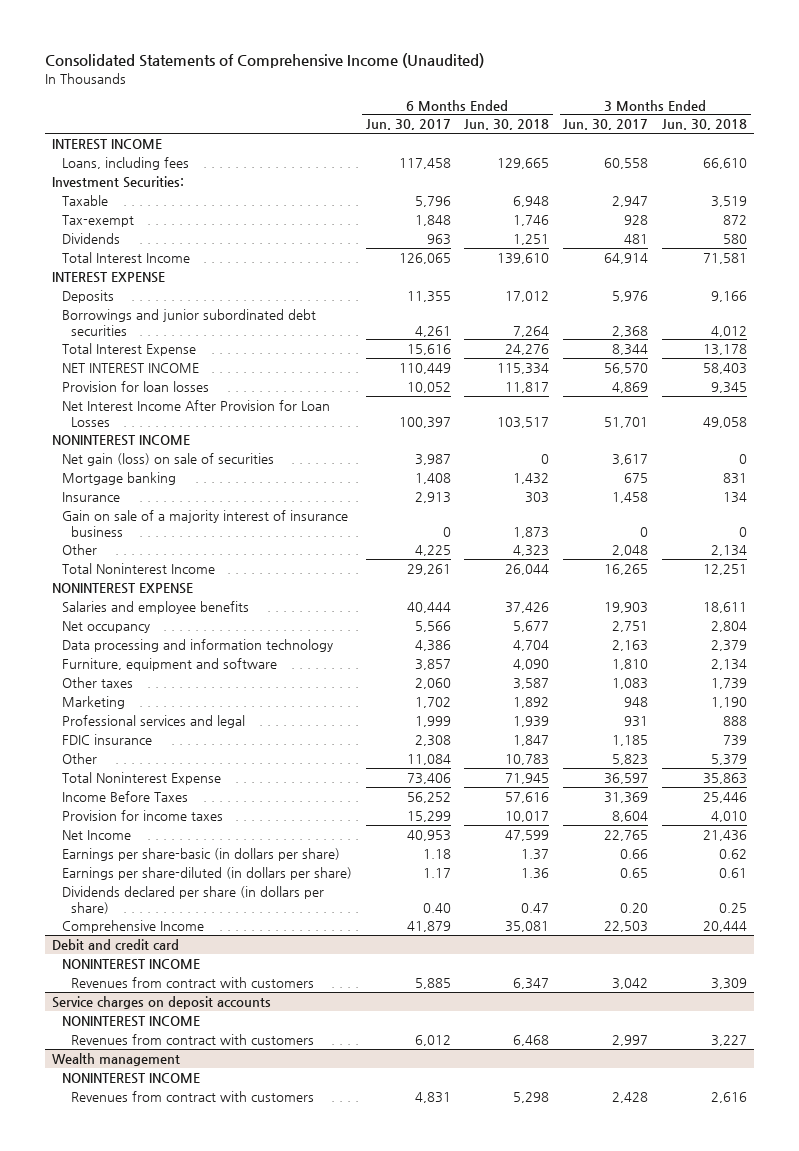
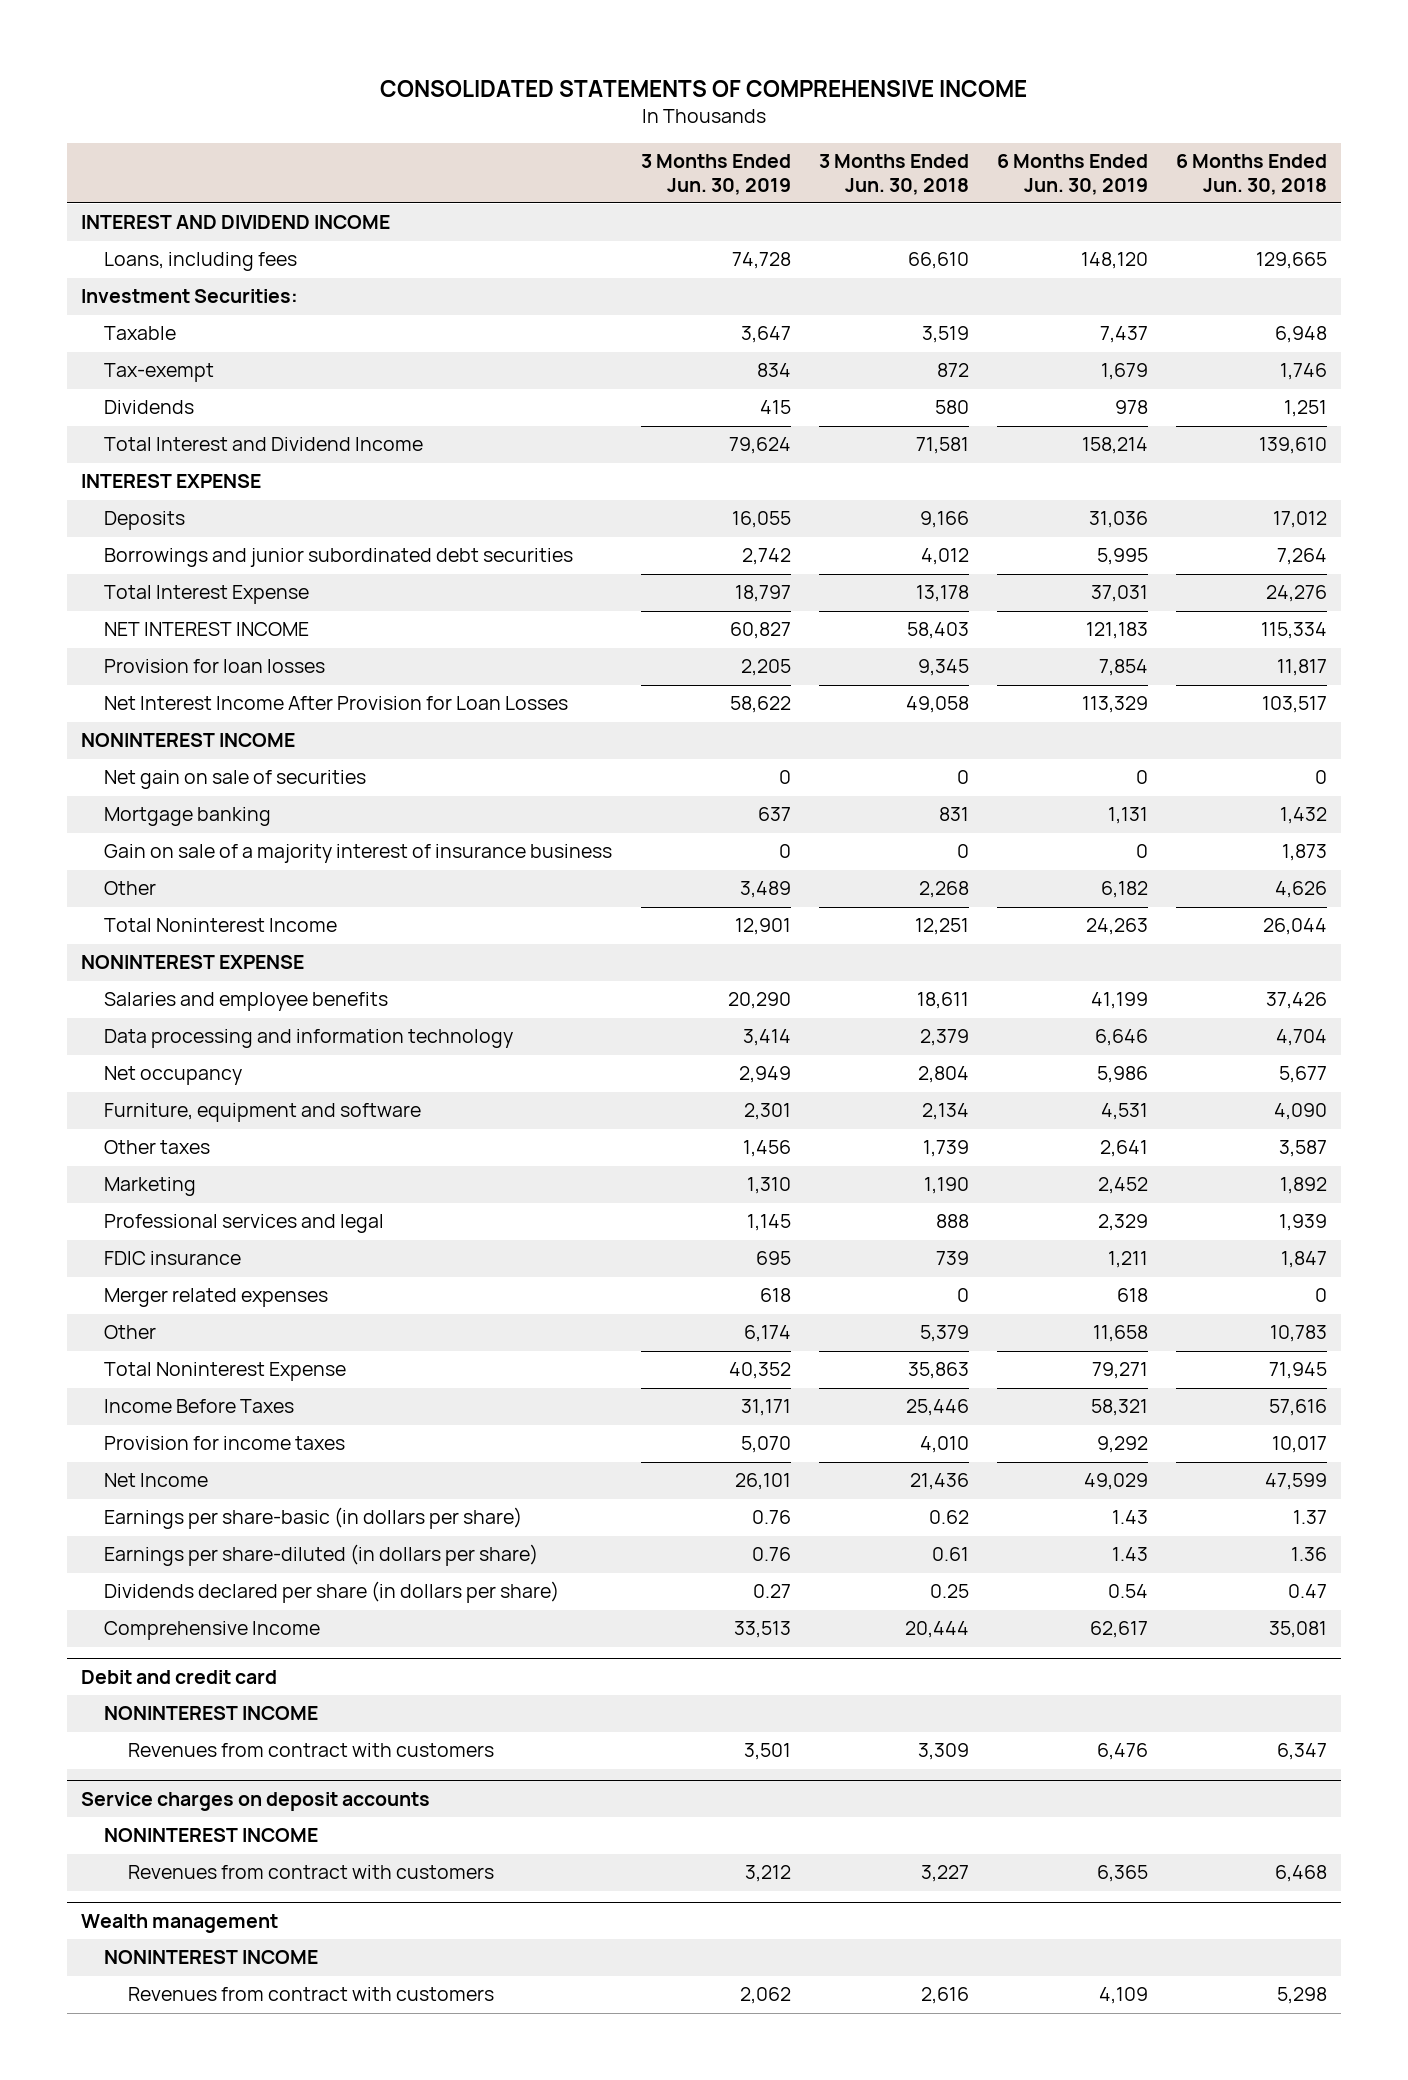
[44,53,484,69] Consolidated Statements of Comprehensive Income (Unaudited) -> [379,79,1027,97] CONSOLIDATED STATEMENTS OF COMPREHENSIVE INCOME
[365,119,451,131] Jun. 30, 2017 -> none
[563,119,649,131] Jun. 30, 2017 -> none
none -> [640,154,791,195] 3 Months Ended Jun. 30, 2019
none -> [996,154,1148,195] 6 Months Ended Jun. 30, 2019
[51,138,162,150] INTEREST INCOME -> [80,215,390,230] INTEREST AND DIVIDEND INCOME
[61,251,190,263] Total Interest Income -> [104,437,424,452] Total Interest and Dividend Income
[61,452,274,466] Net gain (loss) on sale of securities -> [104,770,367,790] Net gain on sale of securities
[61,491,120,502] Insurance -> none
[513,544,550,556] 4,323 -> [1274,881,1327,899] 4,626
[711,544,748,556] 2,134 -> [918,881,969,899] 2,268
[61,620,150,633] Net occupancy -> [104,1066,243,1086] Net occupancy
none -> [104,1288,329,1308] Merger related expenses

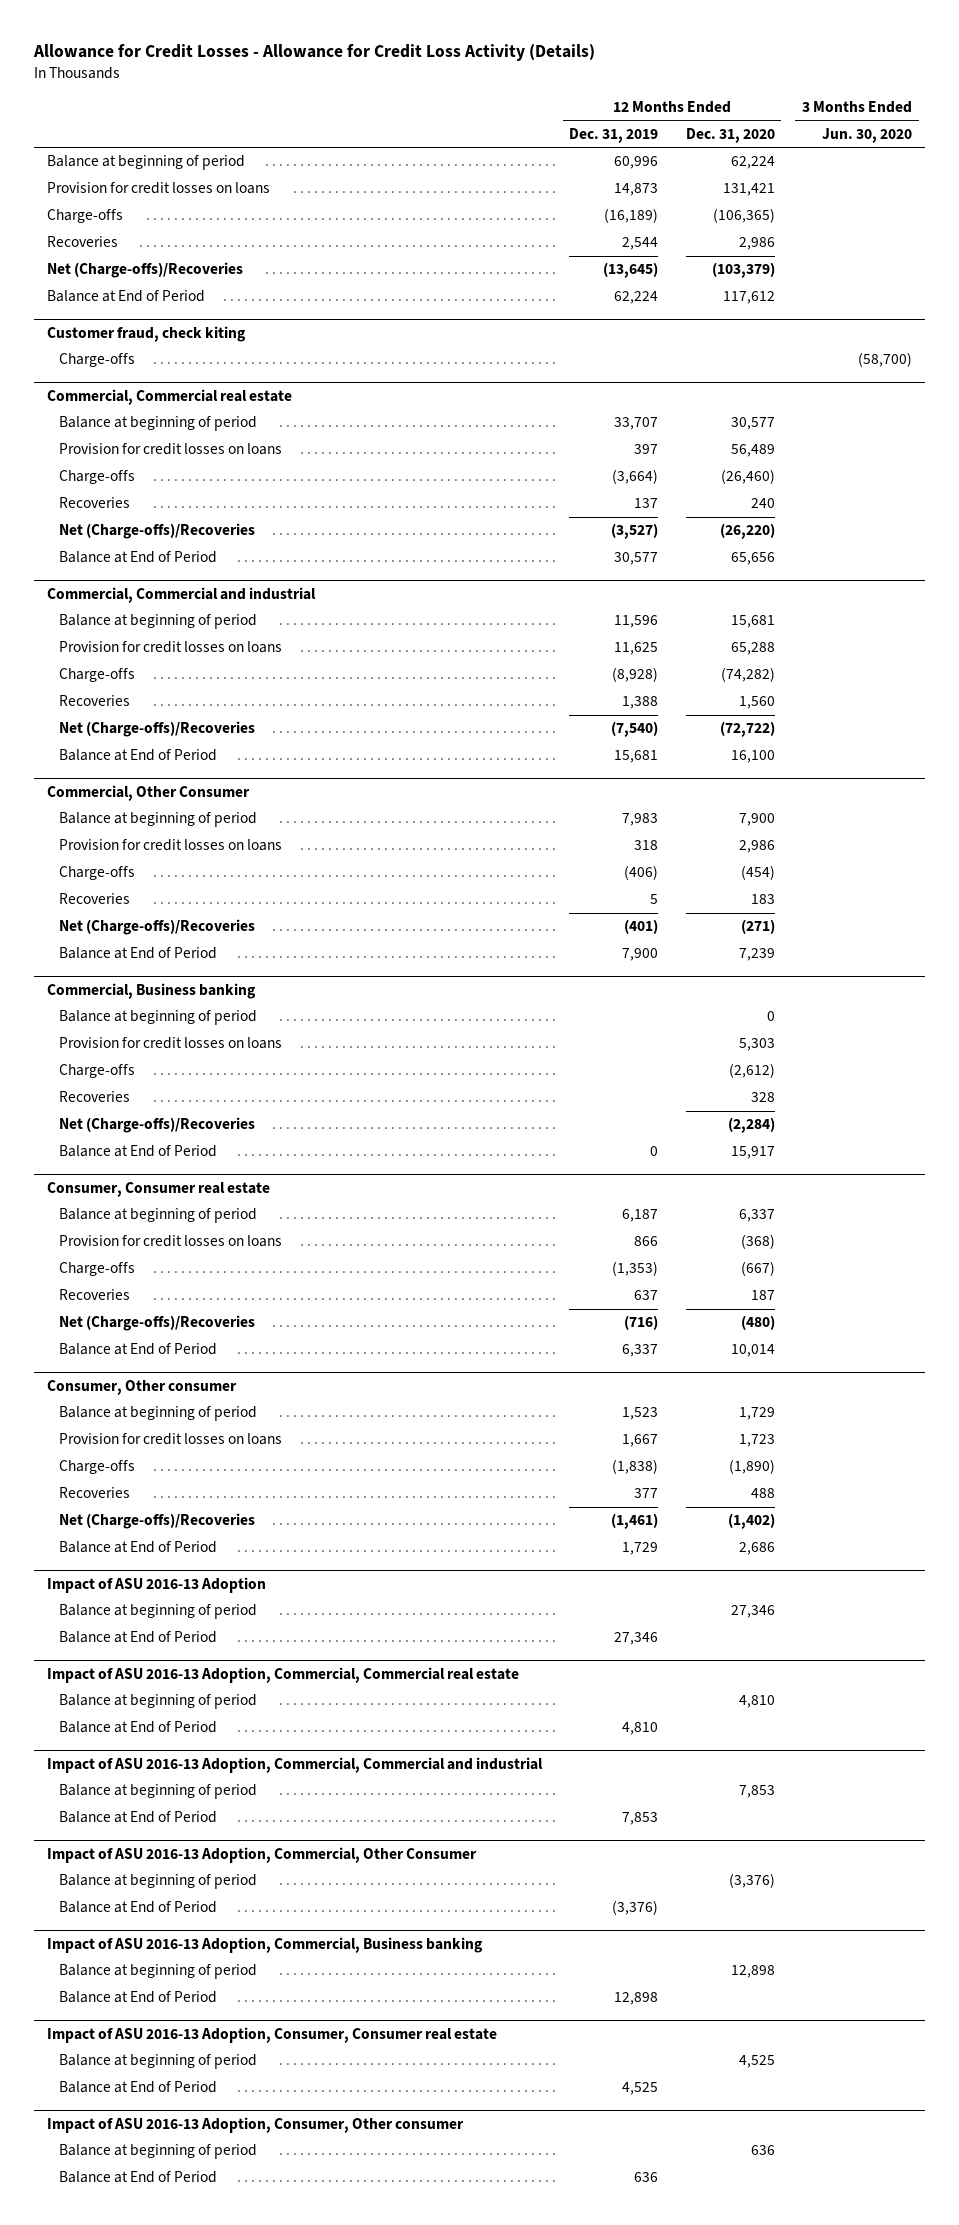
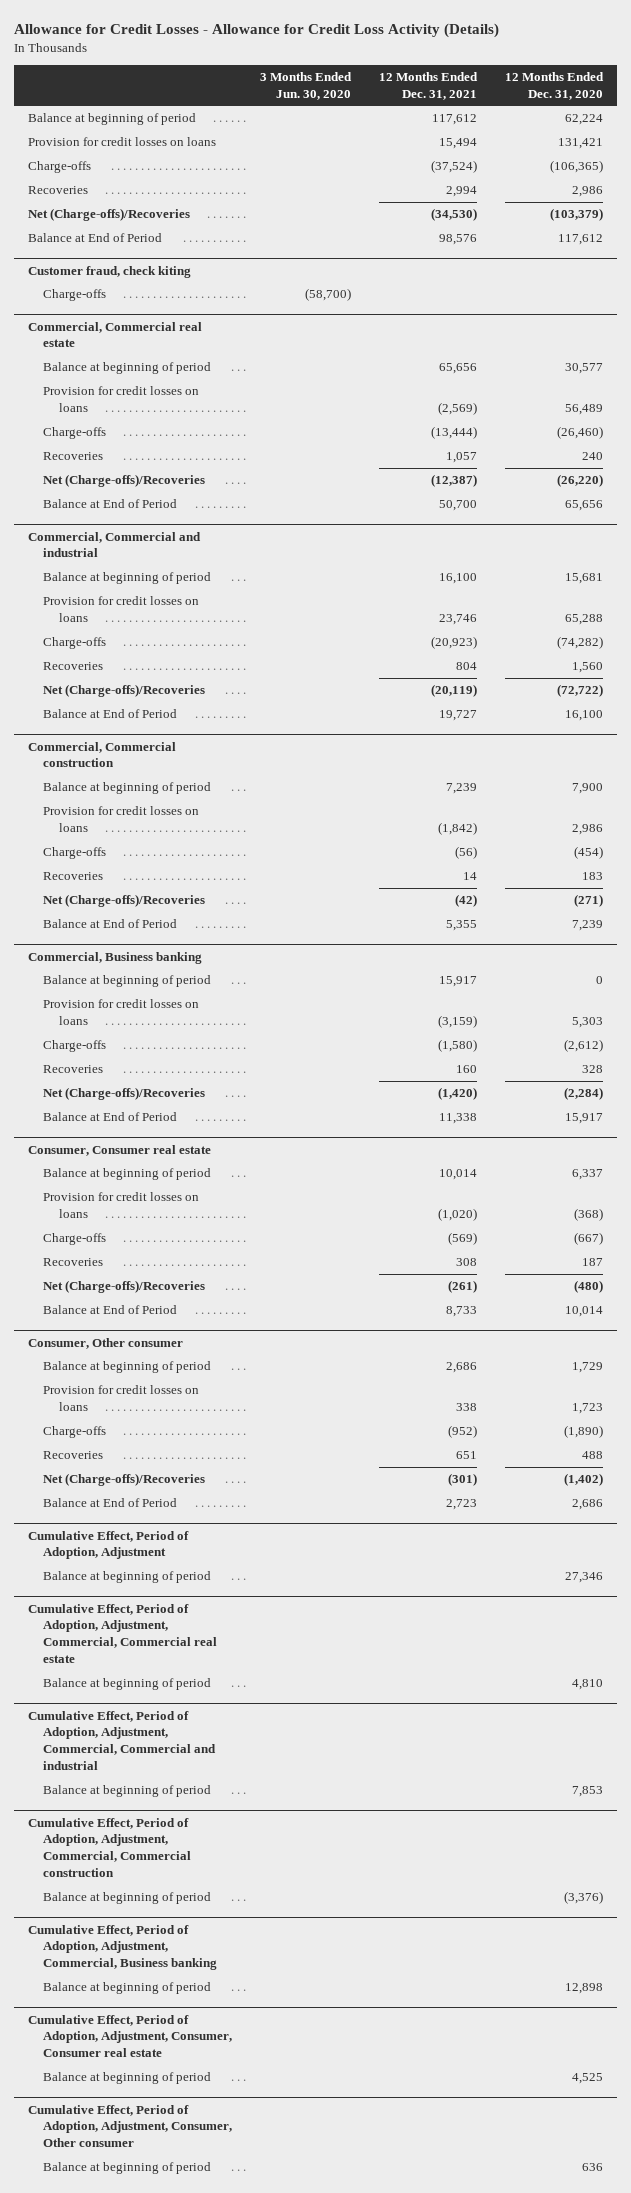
[569,127,659,143] Dec. 31, 2019 -> none
none -> [379,71,479,100] 12 Months Ended Dec. 31, 2021
[47,784,251,801] Commercial, Other Consumer -> none
none -> [27,741,176,768] Commercial, Commercial construction
[47,1576,267,1593] Impact of ASU 2016-13 Adoption -> [27,1530,189,1560] Cumulative Effect, Period of Adoption, Adjustment
[58,1631,217,1644] Balance at End of Period -> none
[47,1666,520,1683] Impact of ASU 2016-13 Adoption, Commercial, Commercial real estate -> none
none -> [27,1603,218,1663] Cumulative Effect, Period of Adoption, Adjustment, Commercial, Commercial real estate
[58,1721,217,1734] Balance at End of Period -> none
[47,1756,544,1773] Impact of ASU 2016-13 Adoption, Commercial, Commercial and industrial -> none
none -> [27,1710,217,1770] Cumulative Effect, Period of Adoption, Adjustment, Commercial, Commercial and industrial
[58,1811,217,1824] Balance at End of Period -> none
[47,1846,478,1863] Impact of ASU 2016-13 Adoption, Commercial, Other Consumer -> none
none -> [27,1817,192,1877] Cumulative Effect, Period of Adoption, Adjustment, Commercial, Commercial construction
[58,1901,217,1914] Balance at End of Period -> none
[47,1936,484,1953] Impact of ASU 2016-13 Adoption, Commercial, Business banking -> none
none -> [27,1924,218,1971] Cumulative Effect, Period of Adoption, Adjustment, Commercial, Business banking
[58,1991,217,2004] Balance at End of Period -> none
[47,2026,498,2043] Impact of ASU 2016-13 Adoption, Consumer, Consumer real estate -> none
none -> [27,2014,233,2058] Cumulative Effect, Period of Adoption, Adjustment, Consumer, Consumer real estate
[58,2081,217,2094] Balance at End of Period -> none
[47,2116,465,2133] Impact of ASU 2016-13 Adoption, Consumer, Other consumer -> none
none -> [27,2104,233,2148] Cumulative Effect, Period of Adoption, Adjustment, Consumer, Other consumer
[58,2171,217,2184] Balance at End of Period -> none

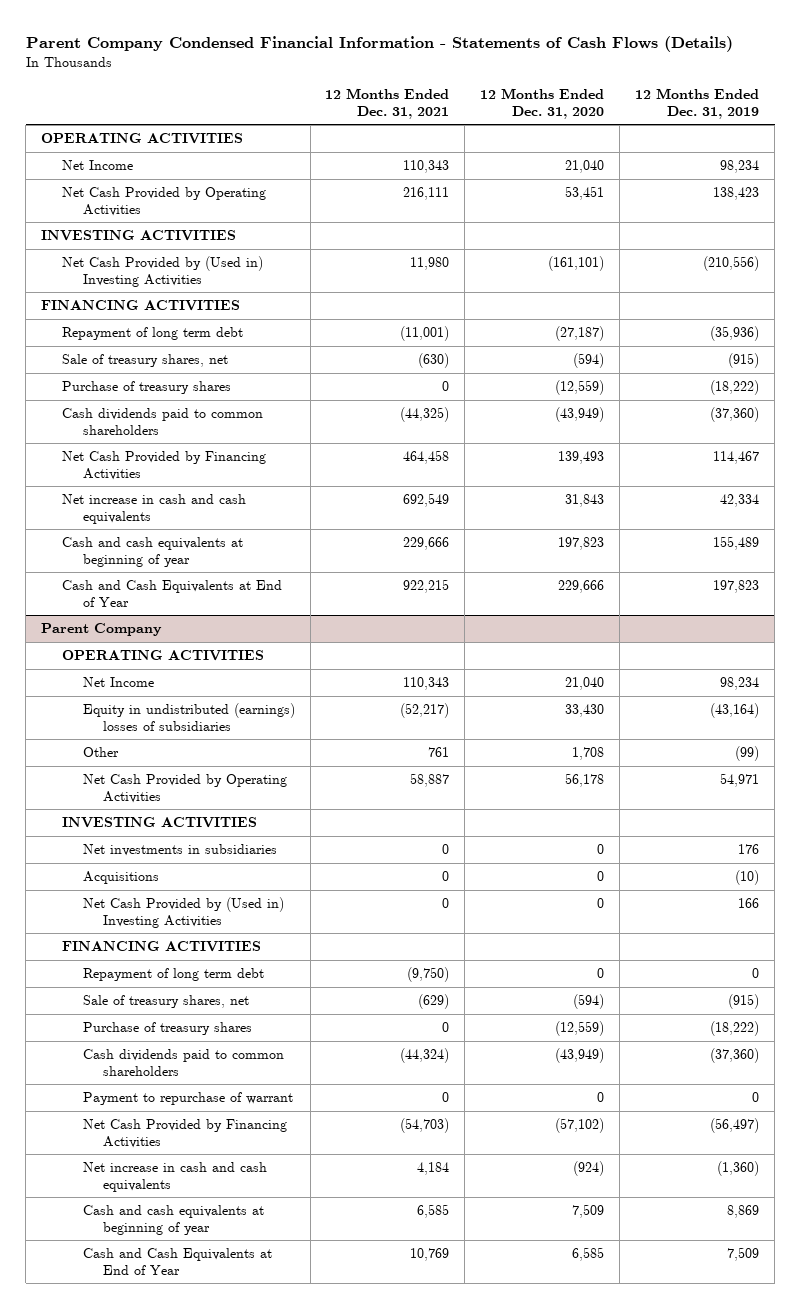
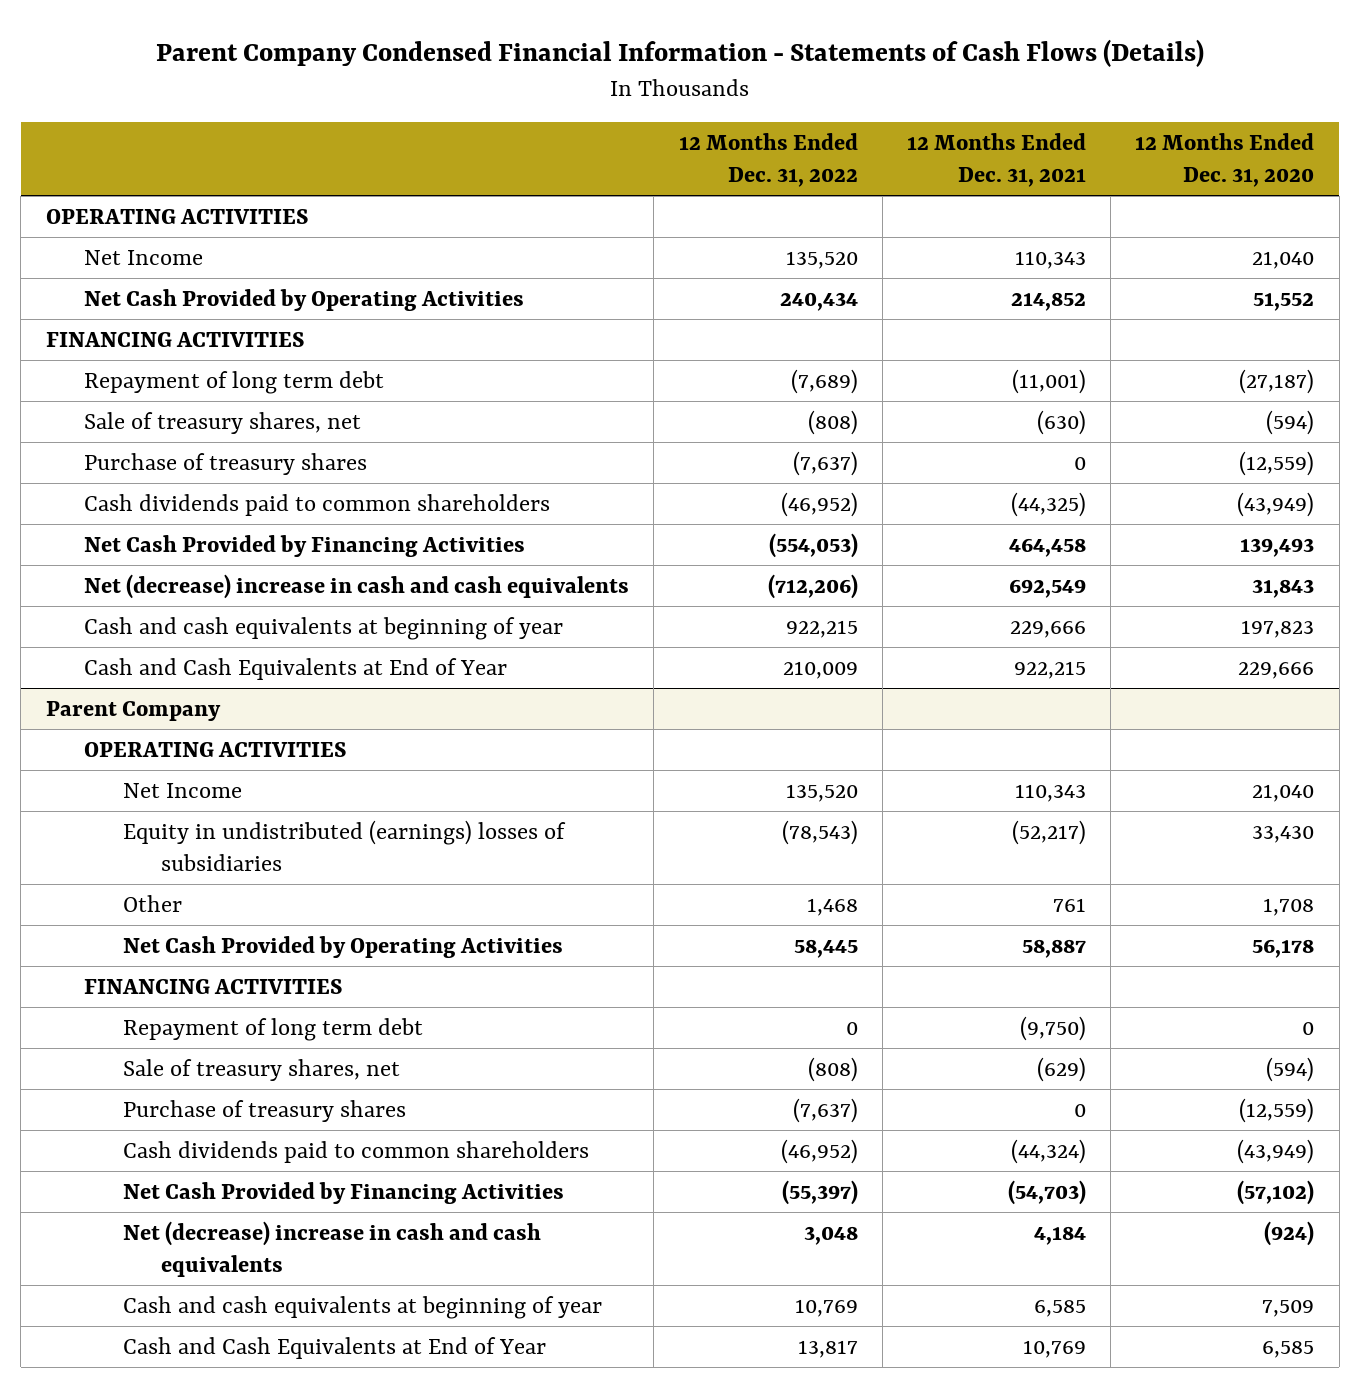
[635,88,760,119] 12 Months Ended Dec. 31, 2019 -> none
none -> [678,132,858,187] 12 Months Ended Dec. 31, 2022
[41,230,237,242] INVESTING ACTIVITIES -> none
[61,256,263,287] Net Cash Provided by (Used in) Investing Activities -> none
[403,187,450,201] 216,111 -> [1010,291,1086,311] 214,852
[565,186,605,201] 53,451 -> [1253,292,1315,311] 51,552
[61,494,246,524] Net increase in cash and cash equivalents -> [84,573,630,599] Net (decrease) increase in cash and cash equivalents
[61,817,257,829] INVESTING ACTIVITIES -> none
[82,844,277,857] Net investments in subsidiaries -> none
[82,871,159,885] Acquisitions -> none
[82,897,284,928] Net Cash Provided by (Used in) Investing Activities -> none
[82,1092,293,1106] Payment to repurchase of warrant -> none
[82,1162,267,1192] Net increase in cash and cash equivalents -> [122,1220,541,1278] Net (decrease) increase in cash and cash equivalents

